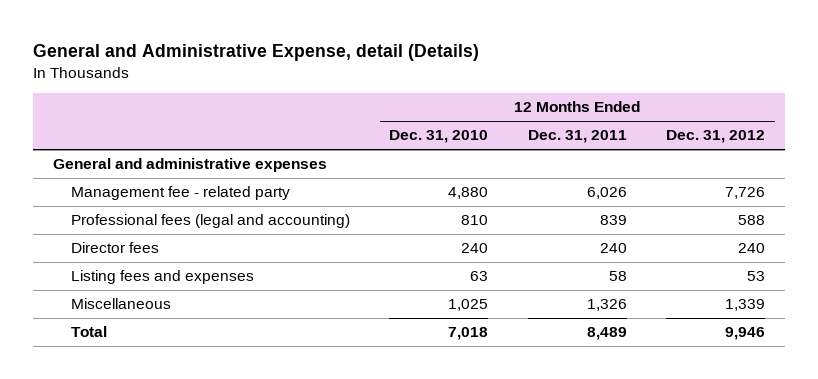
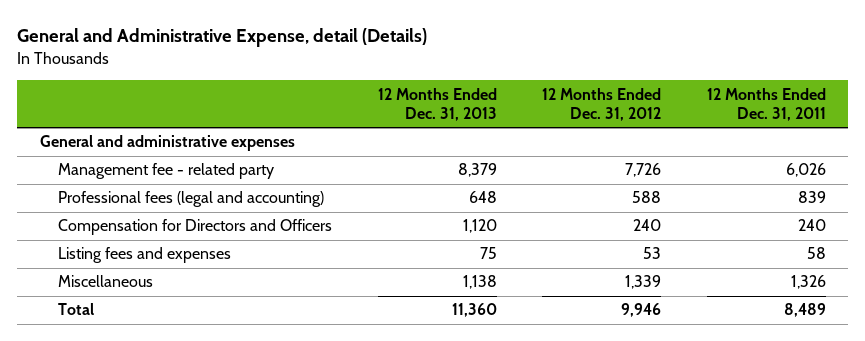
[389,130,489,144] Dec. 31, 2010 -> none
none -> [377,87,497,122] 12 Months Ended Dec. 31, 2013
[71,242,160,254] Director fees -> [58,219,333,236] Compensation for Directors and Officers

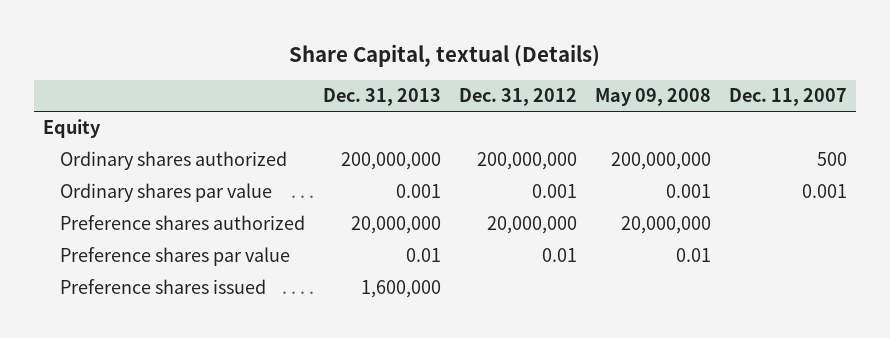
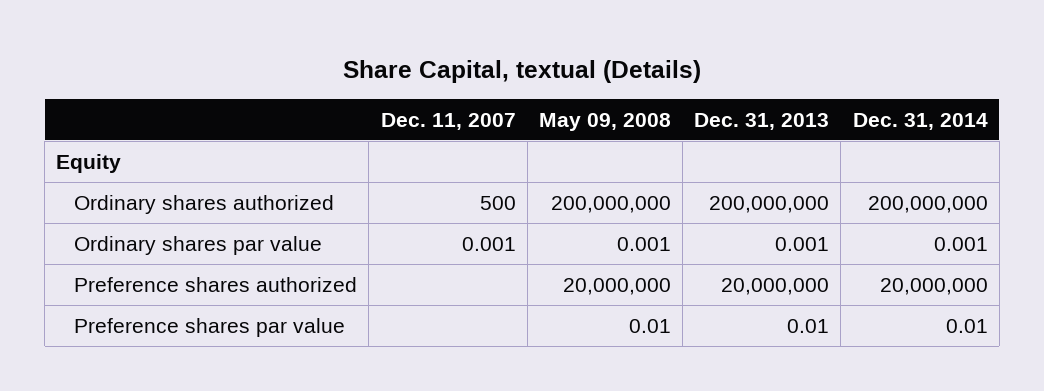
[458,88,577,107] Dec. 31, 2012 -> none
none -> [852,112,988,130] Dec. 31, 2014
[59,279,266,295] Preference shares issued -> none

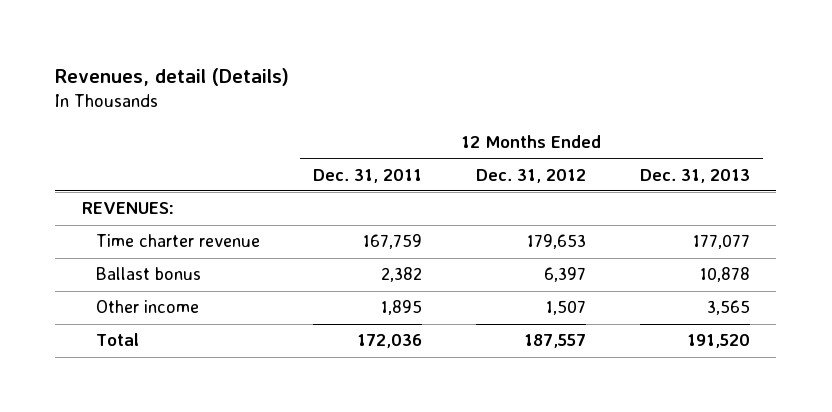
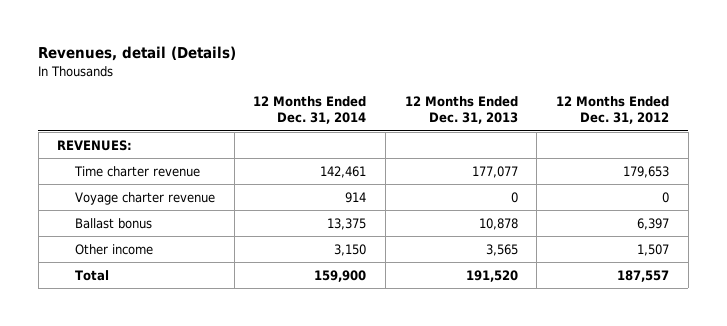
[313,168,423,183] Dec. 31, 2011 -> none
none -> [253,96,367,125] 12 Months Ended Dec. 31, 2014
none -> [74,191,215,205] Voyage charter revenue

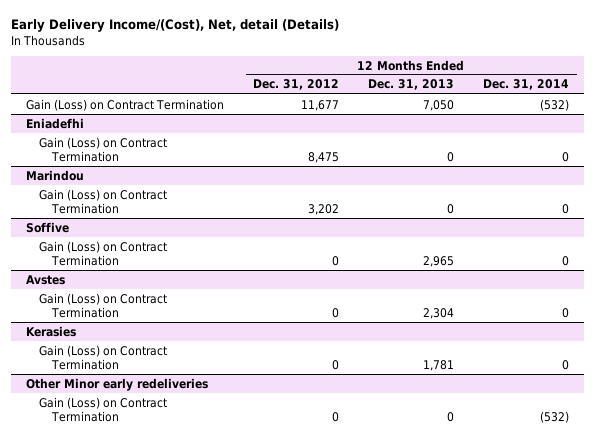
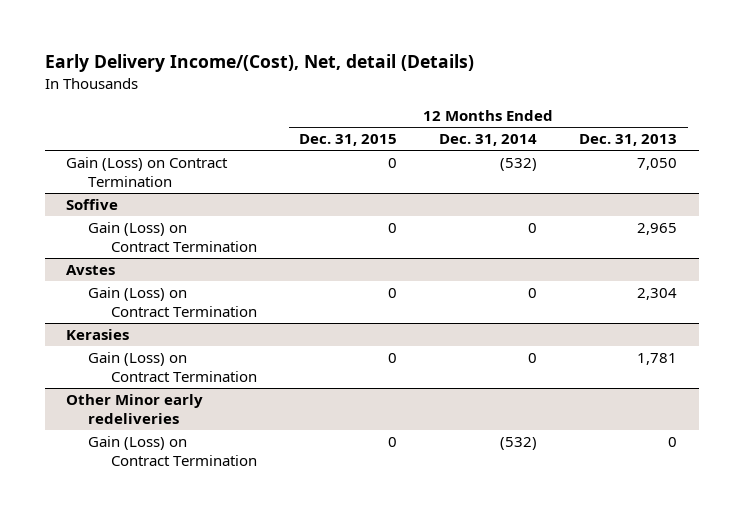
[253,79,340,91] Dec. 31, 2012 -> none
none -> [299,134,398,147] Dec. 31, 2015
[25,117,84,129] Eniadefhi -> none
[39,136,168,163] Gain (Loss) on Contract Termination -> none
[25,169,84,181] Marindou -> none
[39,188,168,215] Gain (Loss) on Contract Termination -> none

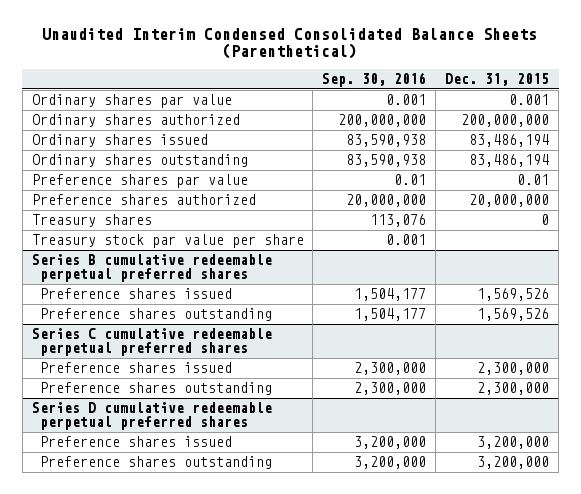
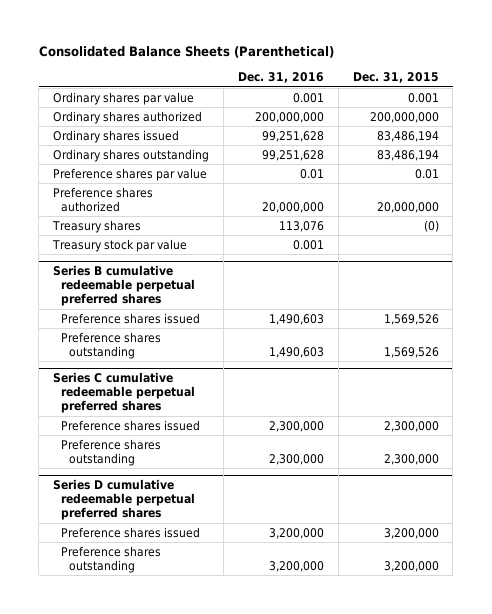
[42,27,538,60] Unaudited Interim Condensed Consolidated Balance Sheets (Parenthetical) -> [38,46,334,59] Consolidated Balance Sheets (Parenthetical)
[322,71,427,87] Sep. 30, 2016 -> none
none -> [237,72,324,84] Dec. 31, 2016
[541,214,550,226] 0 -> [423,219,439,232] (0)
[31,234,304,249] Treasury stock par value per share -> [52,238,188,252] Treasury stock par value

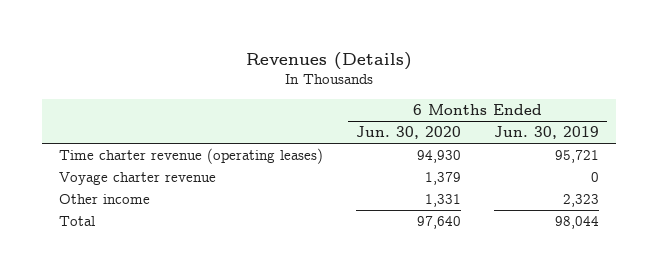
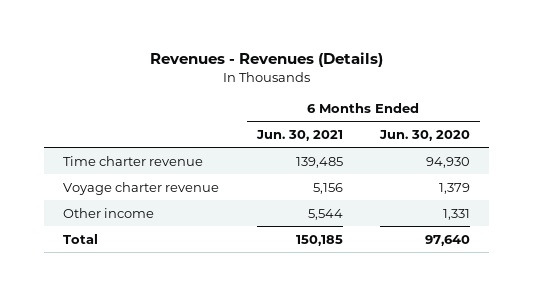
[245,51,412,70] Revenues (Details) -> [149,52,383,68] Revenues - Revenues (Details)
[494,126,600,140] Jun. 30, 2019 -> none
none -> [255,129,343,141] Jun. 30, 2021
[58,148,323,165] Time charter revenue (operating leases) -> [62,155,203,166] Time charter revenue

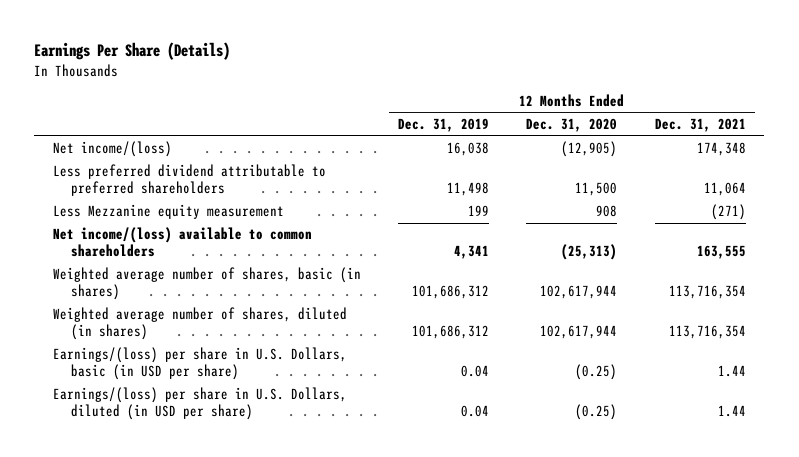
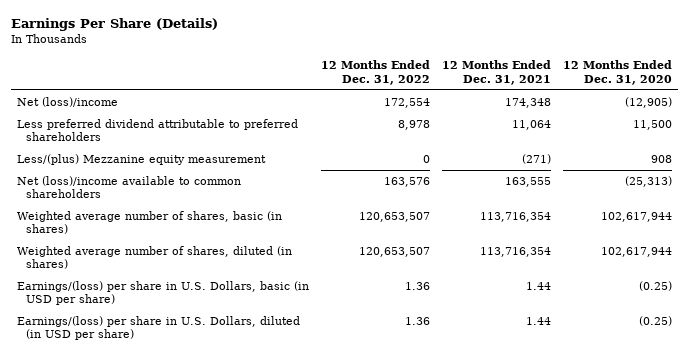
[398,118,490,133] Dec. 31, 2019 -> none
none -> [321,60,431,85] 12 Months Ended Dec. 31, 2022
[52,141,172,158] Net income/(loss) -> [17,96,119,107] Net (loss)/income
[52,204,284,220] Less Mezzanine equity measurement -> [17,153,267,165] Less/(plus) Mezzanine equity measurement
[52,227,312,258] Net income/(loss) available to common shareholders -> [17,175,242,199] Net (loss)/income available to common shareholders

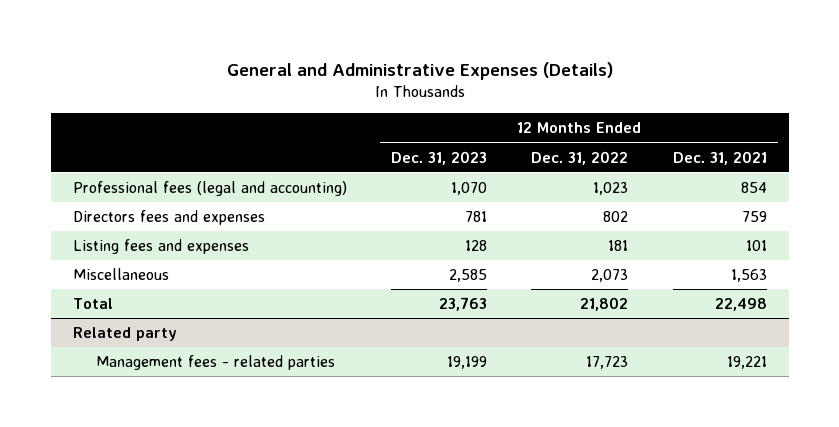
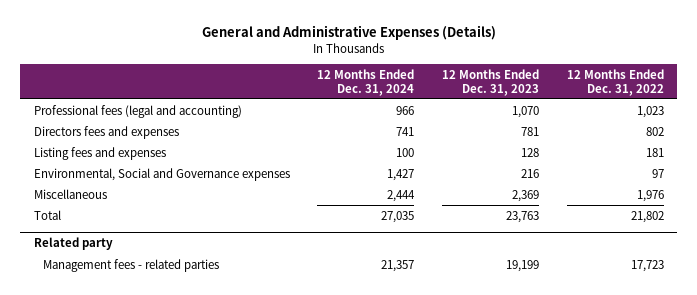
[672,150,767,165] Dec. 31, 2021 -> none
none -> [317,68,415,96] 12 Months Ended Dec. 31, 2024
none -> [33,167,290,181] Environmental, Social and Governance expenses
[449,268,488,282] 2,585 -> [511,189,539,202] 2,369
[591,268,629,282] 2,073 -> [636,189,664,202] 1,976

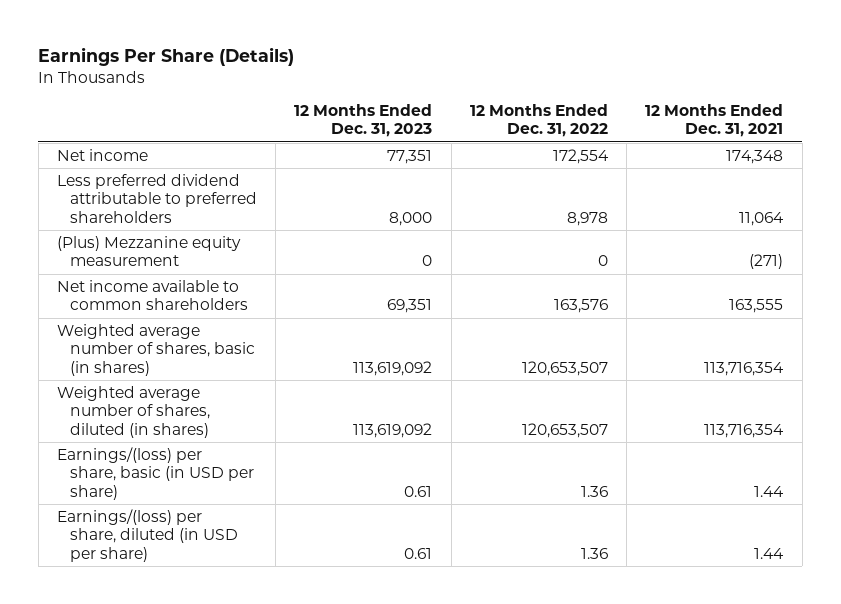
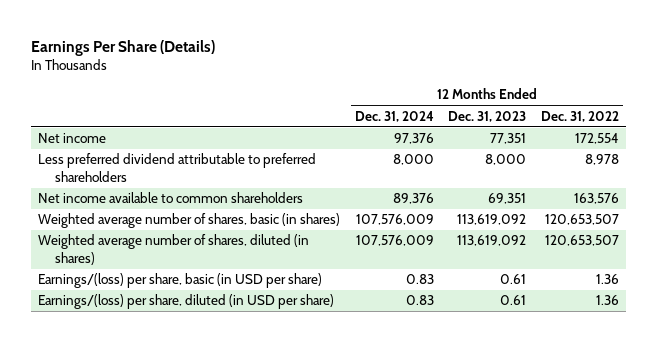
[645,104,784,138] 12 Months Ended Dec. 31, 2021 -> none
none -> [354,110,434,122] Dec. 31, 2024
[57,235,242,267] (Plus) Mezzanine equity measurement -> none

